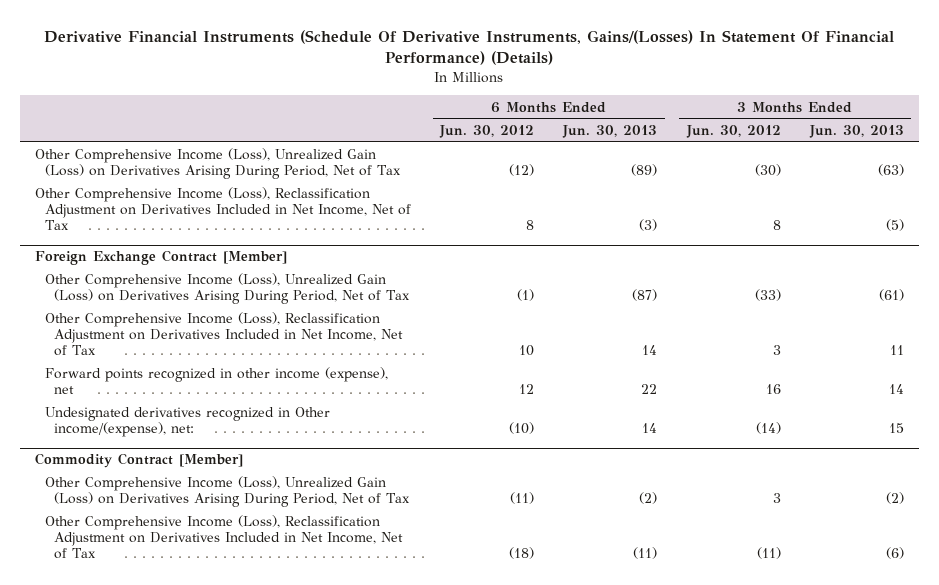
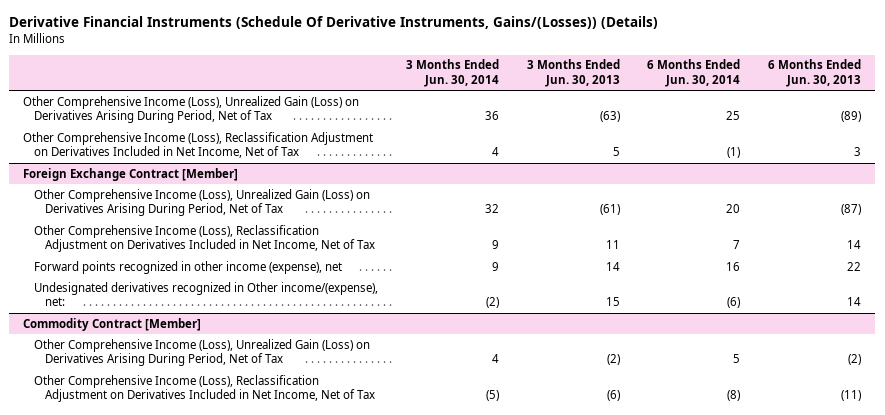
[44,29,895,65] Derivative Financial Instruments (Schedule Of Derivative Instruments, Gains/(Losses) In Statement Of Financial Performance) (Details) -> [9,16,659,30] Derivative Financial Instruments (Schedule Of Derivative Instruments, Gains/(Losses)) (Details)
[438,124,534,138] Jun. 30, 2012 -> none
[685,124,781,138] Jun. 30, 2012 -> none
none -> [406,59,500,87] 3 Months Ended Jun. 30, 2014
none -> [647,59,741,87] 6 Months Ended Jun. 30, 2014
[639,219,658,232] (3) -> [854,147,862,157] 3
[885,219,904,232] (5) -> [612,147,620,157] 5

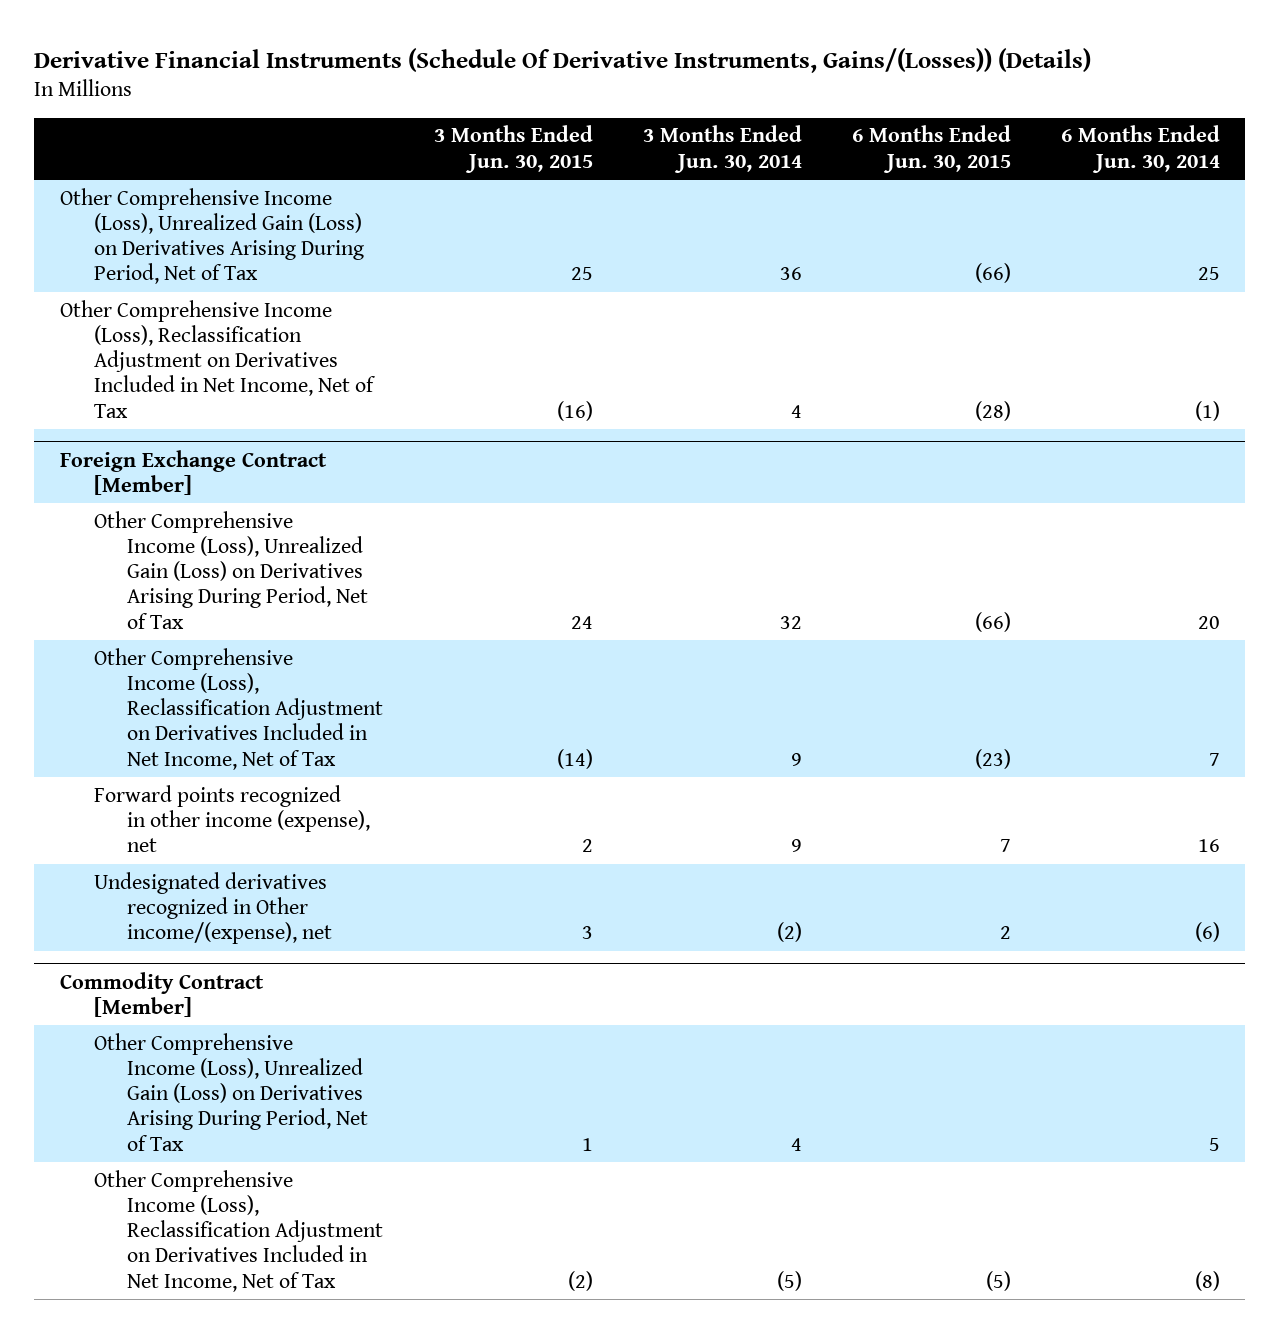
[526,59,620,87] 3 Months Ended Jun. 30, 2013 -> none
[768,59,862,87] 6 Months Ended Jun. 30, 2013 -> none
none -> [433,125,593,173] 3 Months Ended Jun. 30, 2015
none -> [852,125,1012,173] 6 Months Ended Jun. 30, 2015
[34,281,379,307] Undesignated derivatives recognized in Other income/(expense), net: -> [93,871,333,945] Undesignated derivatives recognized in Other income/(expense), net

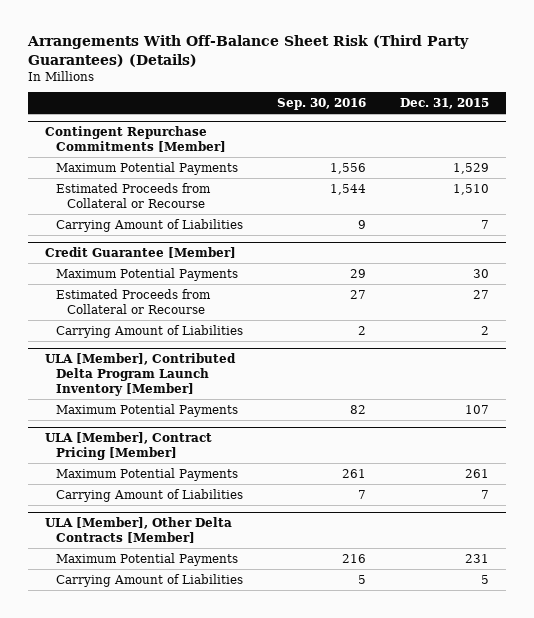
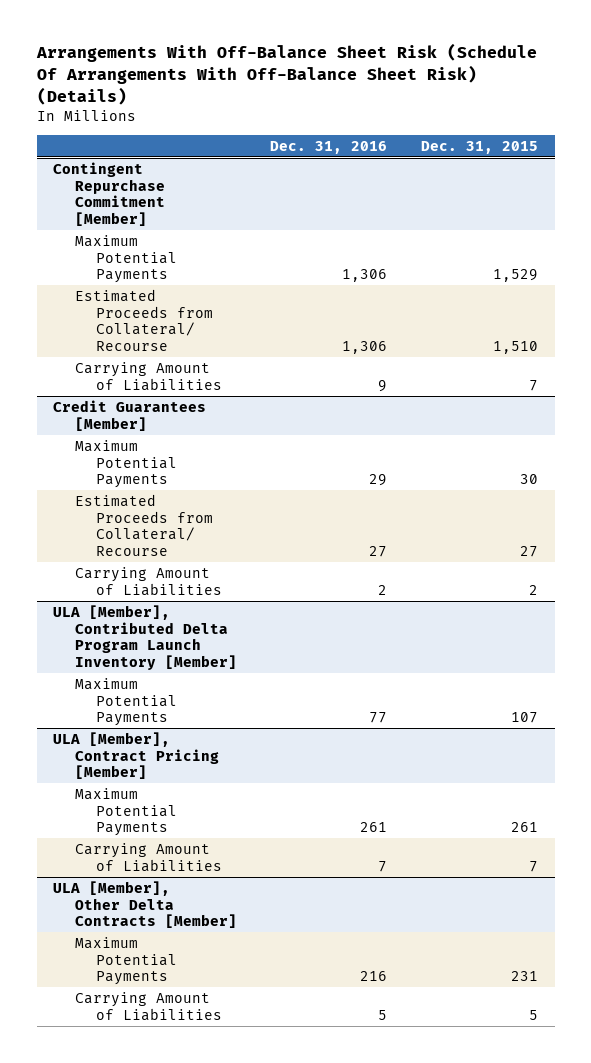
[27,35,470,67] Arrangements With Off-Balance Sheet Risk (Third Party Guarantees) (Details) -> [35,43,537,105] Arrangements With Off-Balance Sheet Risk (Schedule Of Arrangements With Off-Balance Sheet Risk) (Details)
[277,98,367,111] Sep. 30, 2016 -> none
none -> [270,140,388,154] Dec. 31, 2016
[45,126,226,153] Contingent Repurchase Commitments [Member] -> [53,161,165,226] Contingent Repurchase Commitment [Member]
[55,182,211,208] Estimated Proceeds from Collateral or Recourse -> [74,288,213,351] Estimated Proceeds from Collateral/ Recourse
[45,247,237,259] Credit Guarantee [Member] -> [53,399,207,431] Credit Guarantees [Member]
[55,288,211,314] Estimated Proceeds from Collateral or Recourse -> [74,493,213,556] Estimated Proceeds from Collateral/ Recourse

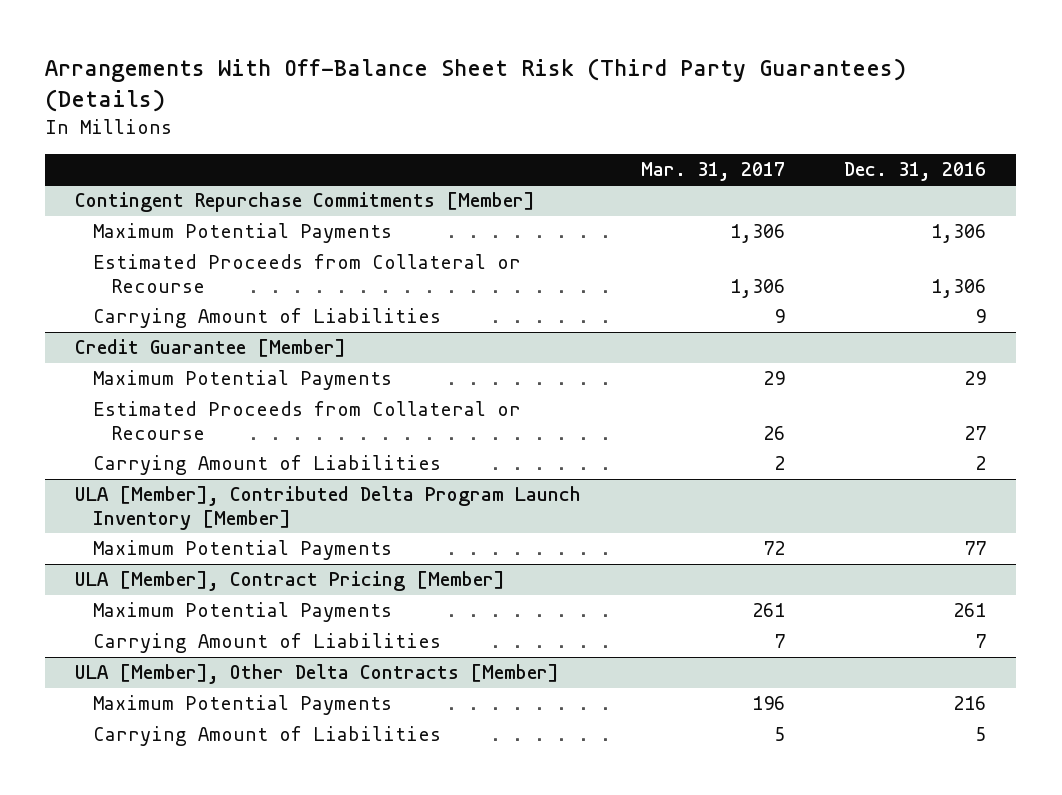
[35,43,537,105] Arrangements With Off-Balance Sheet Risk (Schedule Of Arrangements With Off-Balance Sheet Risk) (Details) -> [45,58,907,113] Arrangements With Off-Balance Sheet Risk (Third Party Guarantees) (Details)
[420,140,538,154] Dec. 31, 2015 -> none
none -> [640,161,785,181] Mar. 31, 2017
[53,161,165,226] Contingent Repurchase Commitment [Member] -> [75,192,536,213] Contingent Repurchase Commitments [Member]
[74,288,213,351] Estimated Proceeds from Collateral/ Recourse -> [93,254,522,293] Estimated Proceeds from Collateral or Recourse
[53,399,207,431] Credit Guarantees [Member] -> [75,339,347,358] Credit Guarantee [Member]
[74,493,213,556] Estimated Proceeds from Collateral/ Recourse -> [93,401,522,440] Estimated Proceeds from Collateral or Recourse

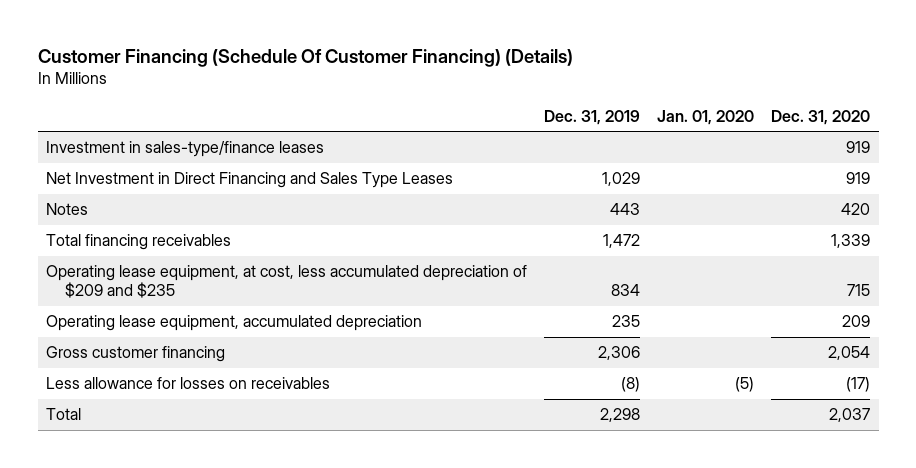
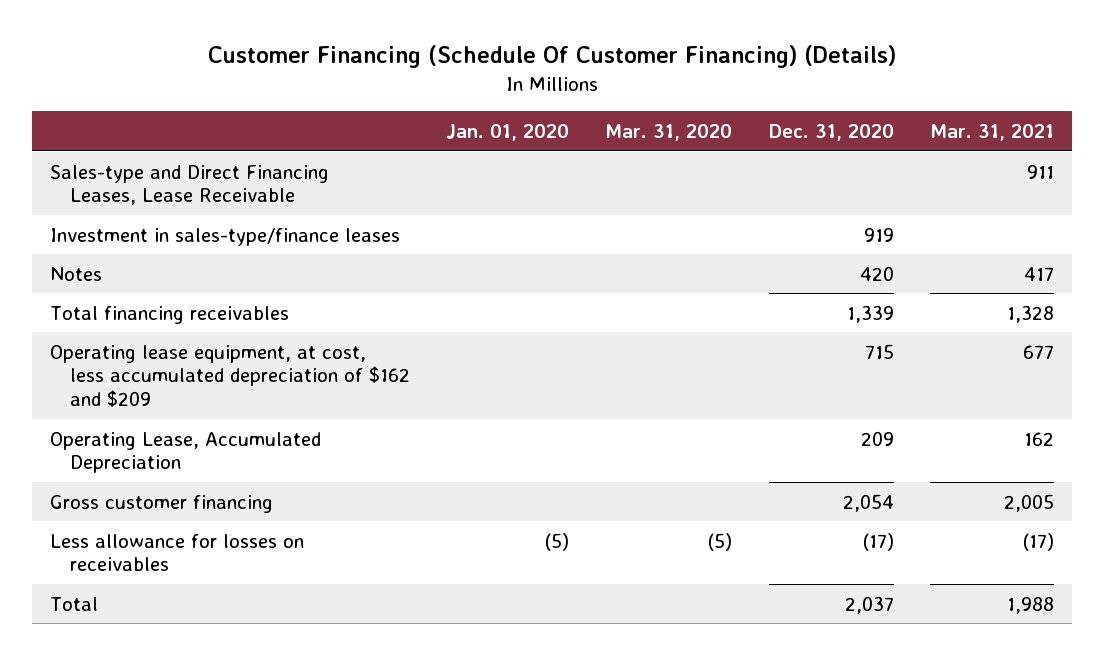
[544,109,641,125] Dec. 31, 2019 -> none
none -> [605,123,733,141] Mar. 31, 2020
none -> [929,123,1054,141] Mar. 31, 2021
none -> [49,164,329,206] Sales-type and Direct Financing Leases, Lease Receivable
[46,172,454,189] Net Investment in Direct Financing and Sales Type Leases -> none
[46,265,528,298] Operating lease equipment, at cost, less accumulated depreciation of $209 and $235 -> [49,344,410,408] Operating lease equipment, at cost, less accumulated depreciation of $162 and $209
[46,315,423,332] Operating lease equipment, accumulated depreciation -> [49,431,321,474] Operating Lease, Accumulated Depreciation

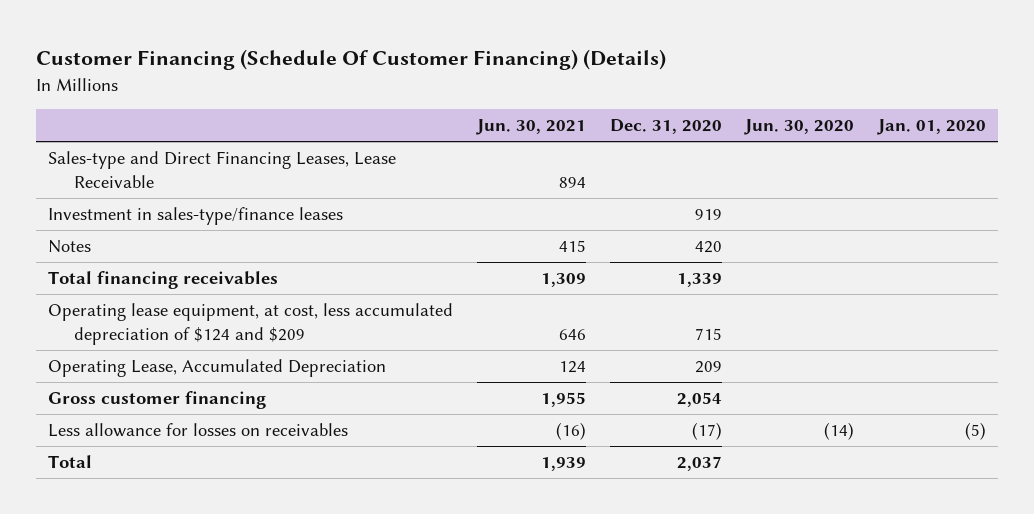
[605,123,733,141] Mar. 31, 2020 -> none
[929,123,1054,141] Mar. 31, 2021 -> none
none -> [475,119,586,136] Jun. 30, 2021
none -> [744,119,855,136] Jun. 30, 2020
[49,344,410,408] Operating lease equipment, at cost, less accumulated depreciation of $162 and $209 -> [48,303,454,346] Operating lease equipment, at cost, less accumulated depreciation of $124 and $209

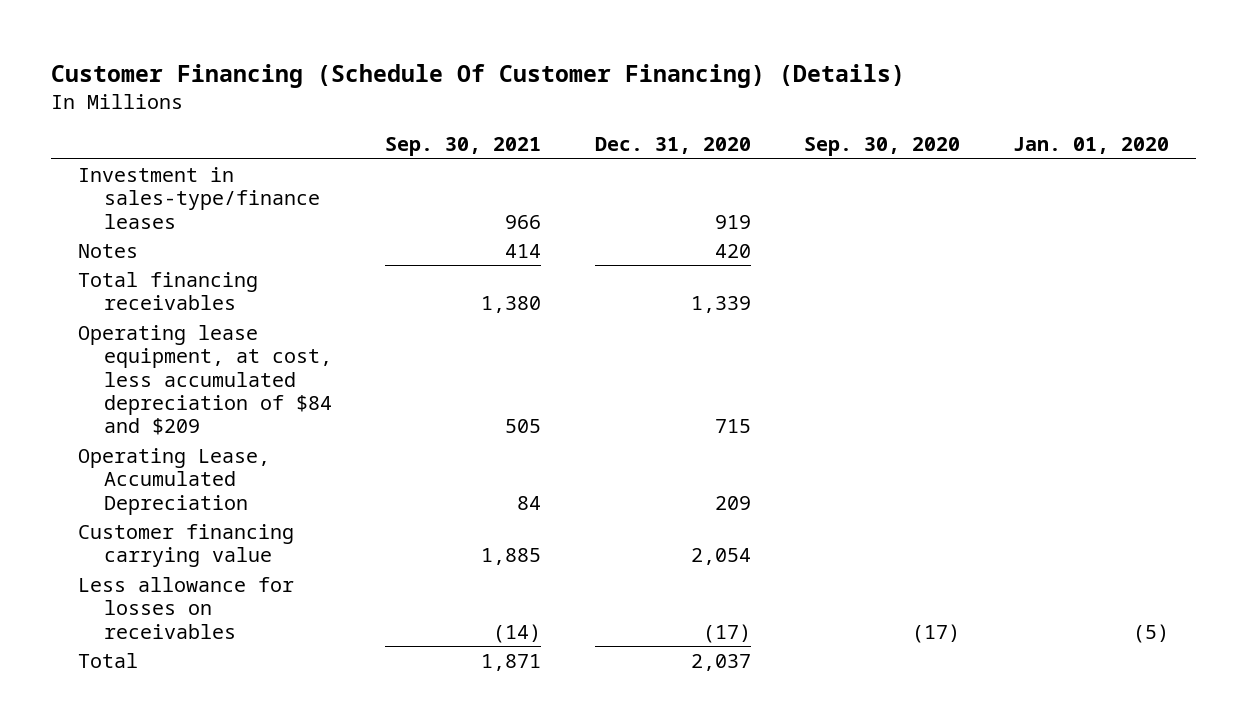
[475,119,586,136] Jun. 30, 2021 -> none
[744,119,855,136] Jun. 30, 2020 -> none
none -> [385,137,542,157] Sep. 30, 2021
none -> [804,137,961,157] Sep. 30, 2020
[48,151,397,189] Sales-type and Direct Financing Leases, Lease Receivable -> none
[48,303,454,346] Operating lease equipment, at cost, less accumulated depreciation of $124 and $209 -> [77,324,332,436] Operating lease equipment, at cost, less accumulated depreciation of $84 and $209
[48,391,267,410] Gross customer financing -> [77,523,294,568] Customer financing carrying value

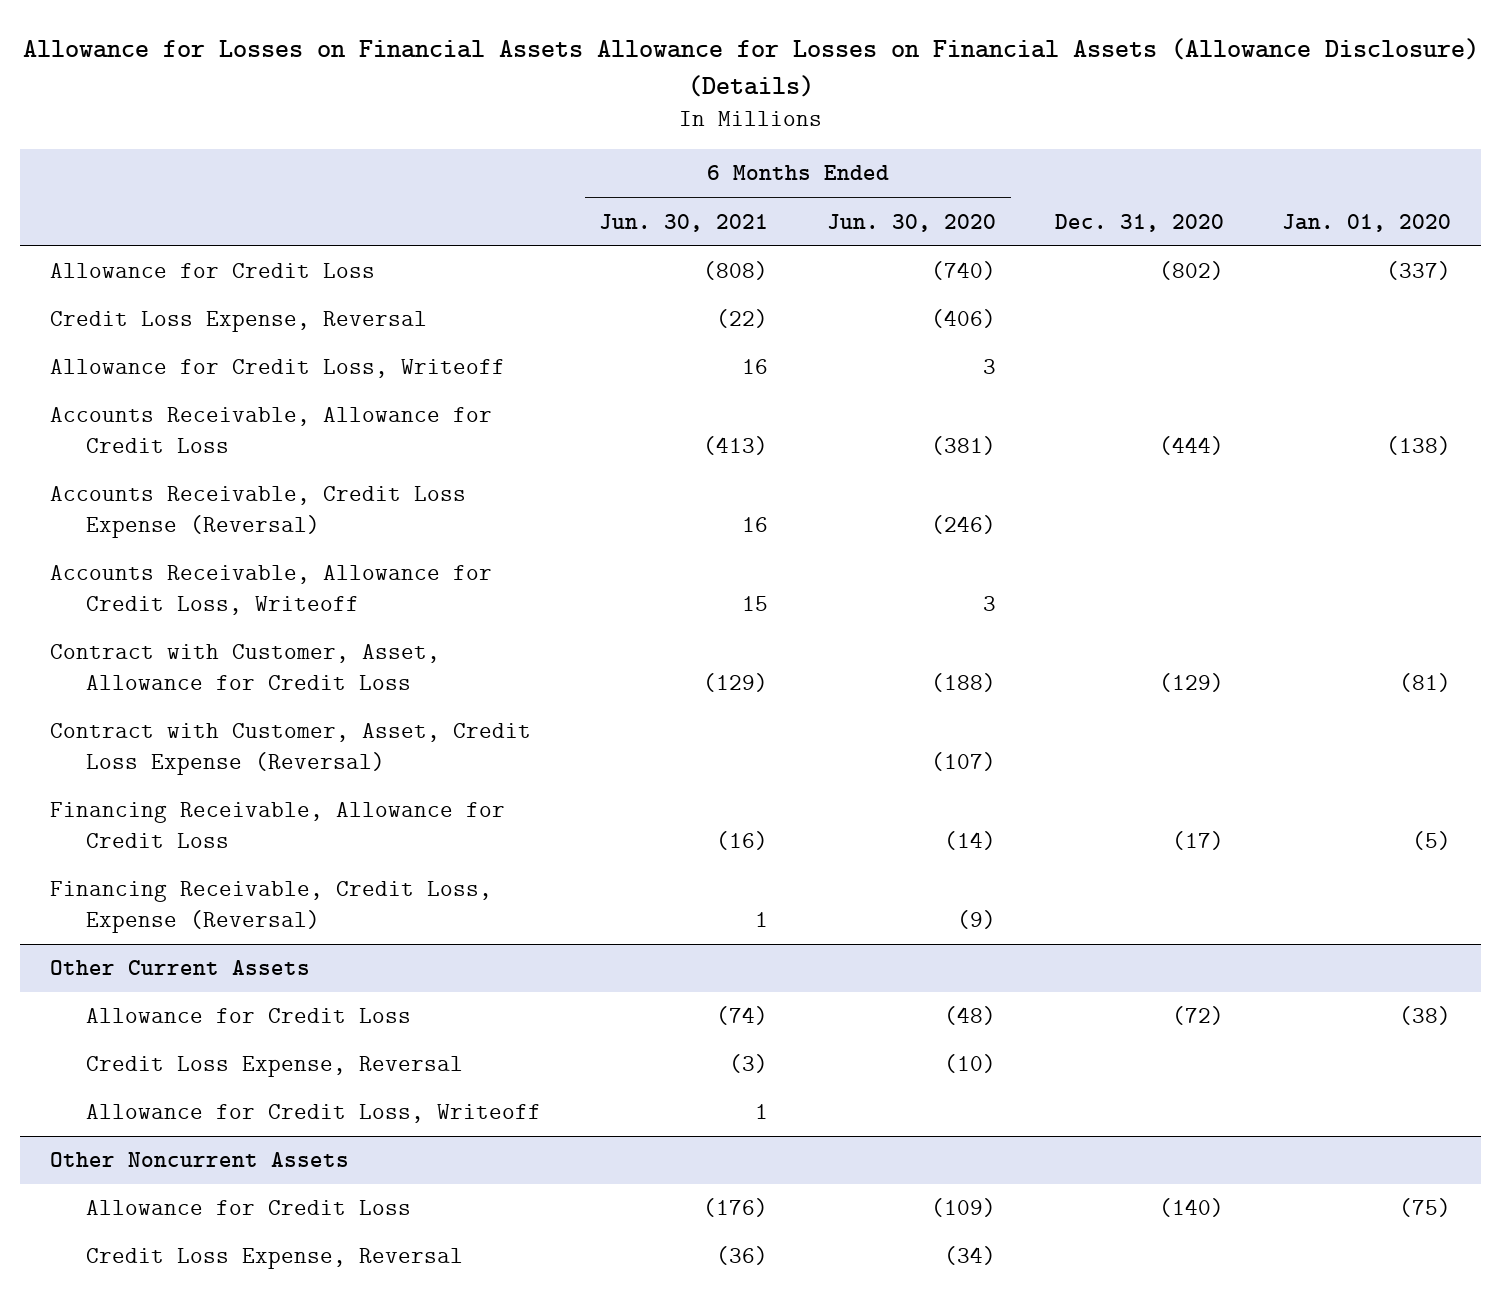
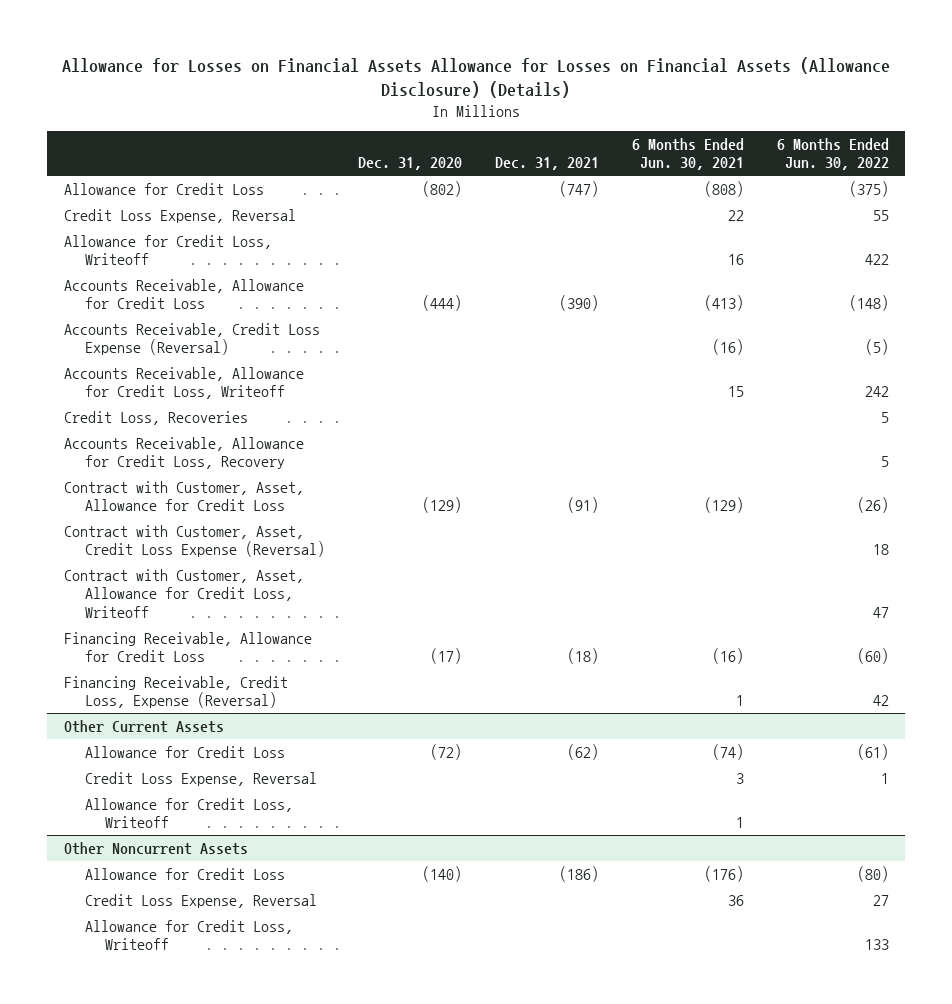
[827,213,997,232] Jun. 30, 2020 -> none
[1282,213,1452,232] Jan. 01, 2020 -> none
none -> [494,157,599,171] Dec. 31, 2021
none -> [776,137,889,171] 6 Months Ended Jun. 30, 2022
[716,309,769,329] (22) -> [727,209,744,221] 22
[742,516,769,532] 16 -> [711,339,744,356] (16)
none -> [63,410,248,425] Credit Loss, Recoveries
none -> [63,436,304,470] Accounts Receivable, Allowance for Credit Loss, Recovery
none -> [63,568,304,618] Contract with Customer, Asset, Allowance for Credit Loss, Writeoff
[729,1054,769,1074] (3) -> [735,772,744,784] 3
[716,1246,769,1266] (36) -> [727,894,744,906] 36
none -> [84,919,293,951] Allowance for Credit Loss, Writeoff

